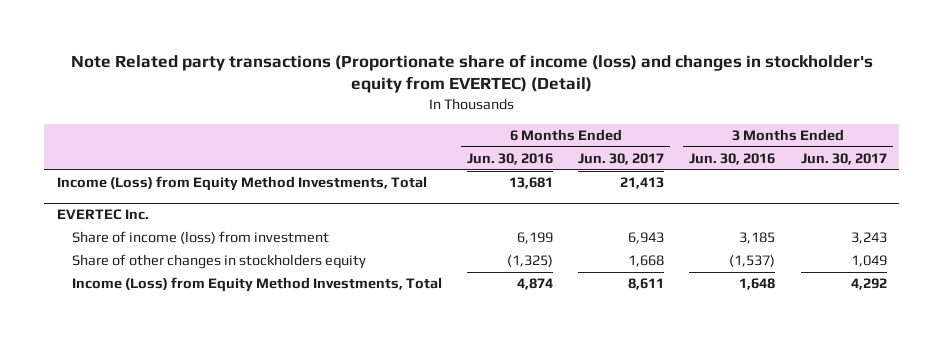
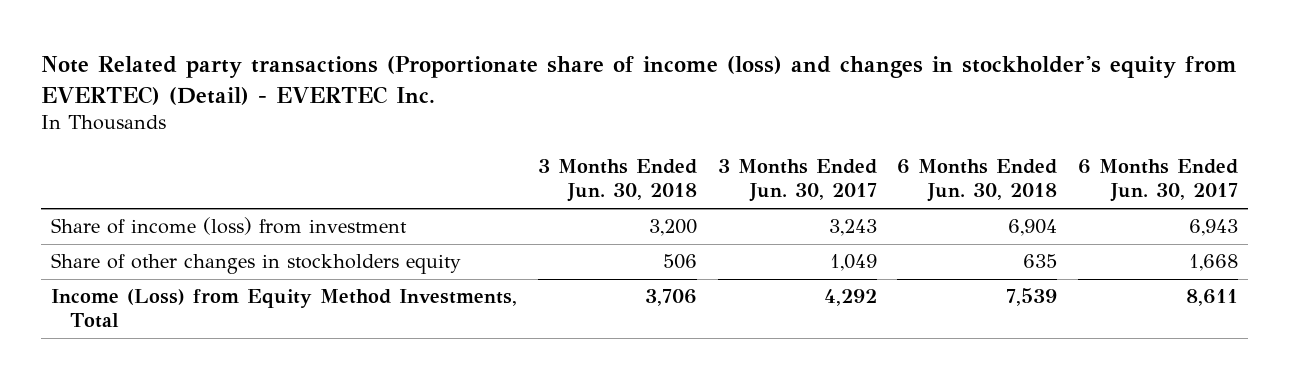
[70,53,873,94] Note Related party transactions (Proportionate share of income (loss) and changes in stockholder's equity from EVERTEC) (Detail) -> [41,54,1238,105] Note Related party transactions (Proportionate share of income (loss) and changes in stockholder's equity from EVERTEC) (Detail) - EVERTEC Inc.
[466,152,553,165] Jun. 30, 2016 -> none
[689,152,776,165] Jun. 30, 2016 -> none
none -> [538,159,698,203] 3 Months Ended Jun. 30, 2018
none -> [897,159,1058,203] 6 Months Ended Jun. 30, 2018
[56,176,427,192] Income (Loss) from Equity Method Investments, Total -> none
[56,209,149,221] EVERTEC Inc. -> none

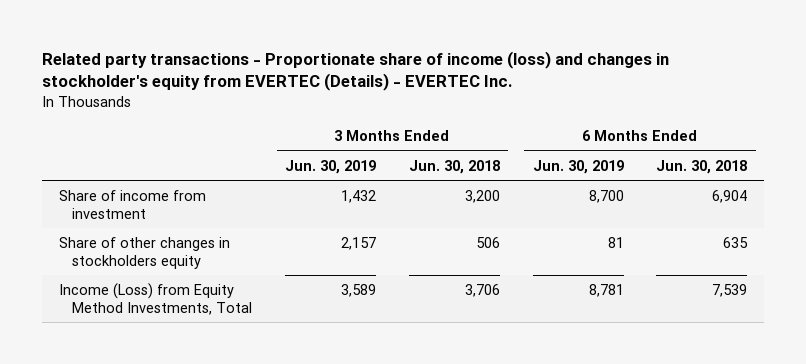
[41,54,1238,105] Note Related party transactions (Proportionate share of income (loss) and changes in stockholder's equity from EVERTEC) (Detail) - EVERTEC Inc. -> [42,50,670,92] Related party transactions - Proportionate share of income (loss) and changes in stockholder's equity from EVERTEC (Details) - EVERTEC Inc.
[717,159,877,203] 3 Months Ended Jun. 30, 2017 -> none
[1077,159,1238,203] 6 Months Ended Jun. 30, 2017 -> none
none -> [284,159,376,174] Jun. 30, 2019
none -> [532,159,624,174] Jun. 30, 2019
[51,217,408,236] Share of income (loss) from investment -> [58,189,206,219] Share of income from investment

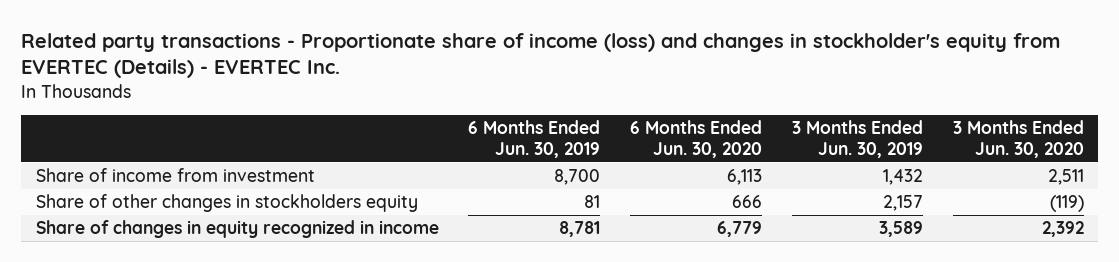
[408,159,500,174] Jun. 30, 2018 -> none
[656,159,748,174] Jun. 30, 2018 -> none
none -> [630,120,763,158] 6 Months Ended Jun. 30, 2020
none -> [952,120,1084,158] 3 Months Ended Jun. 30, 2020
[58,282,253,315] Income (Loss) from Equity Method Investments, Total -> [35,220,439,239] Share of changes in equity recognized in income

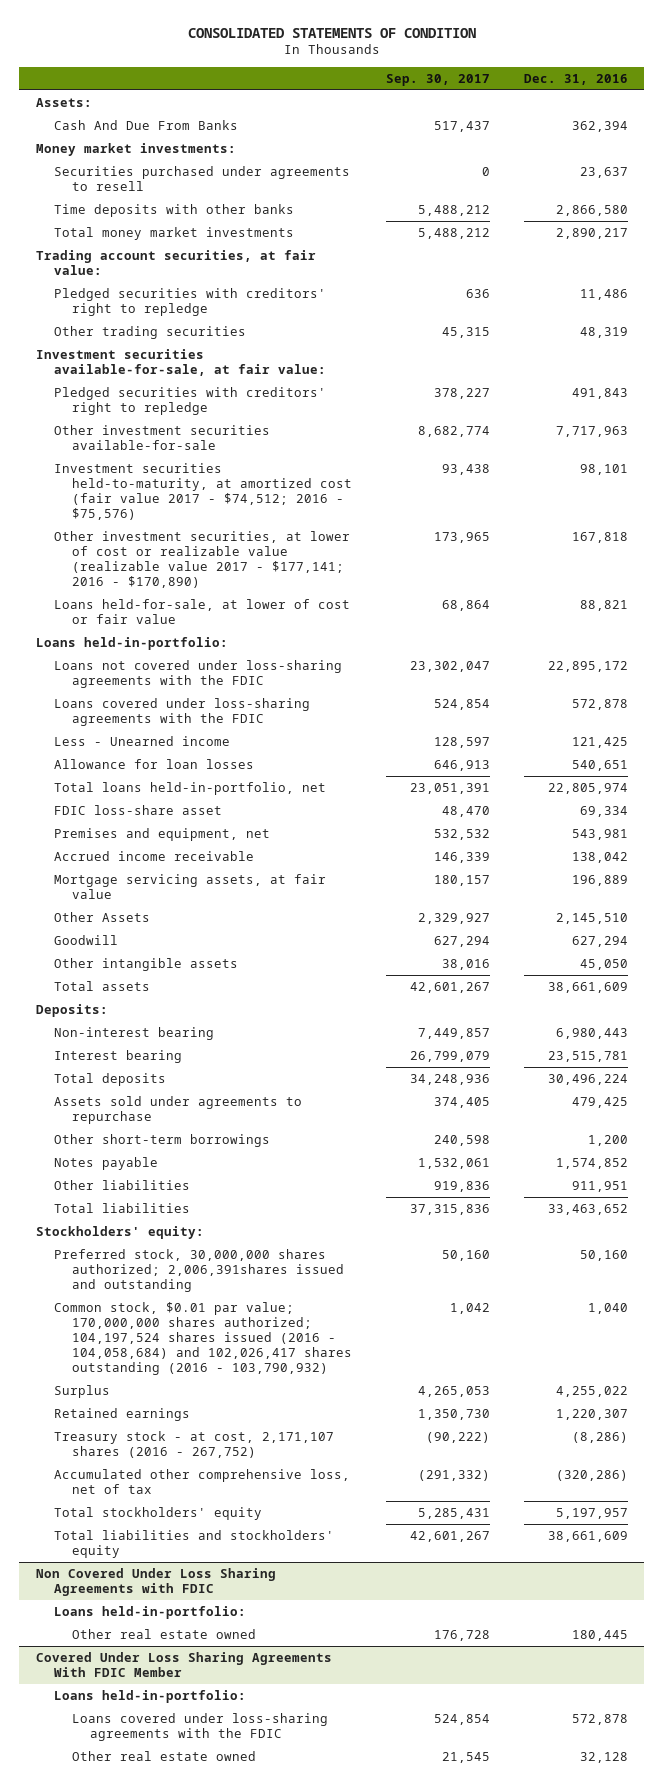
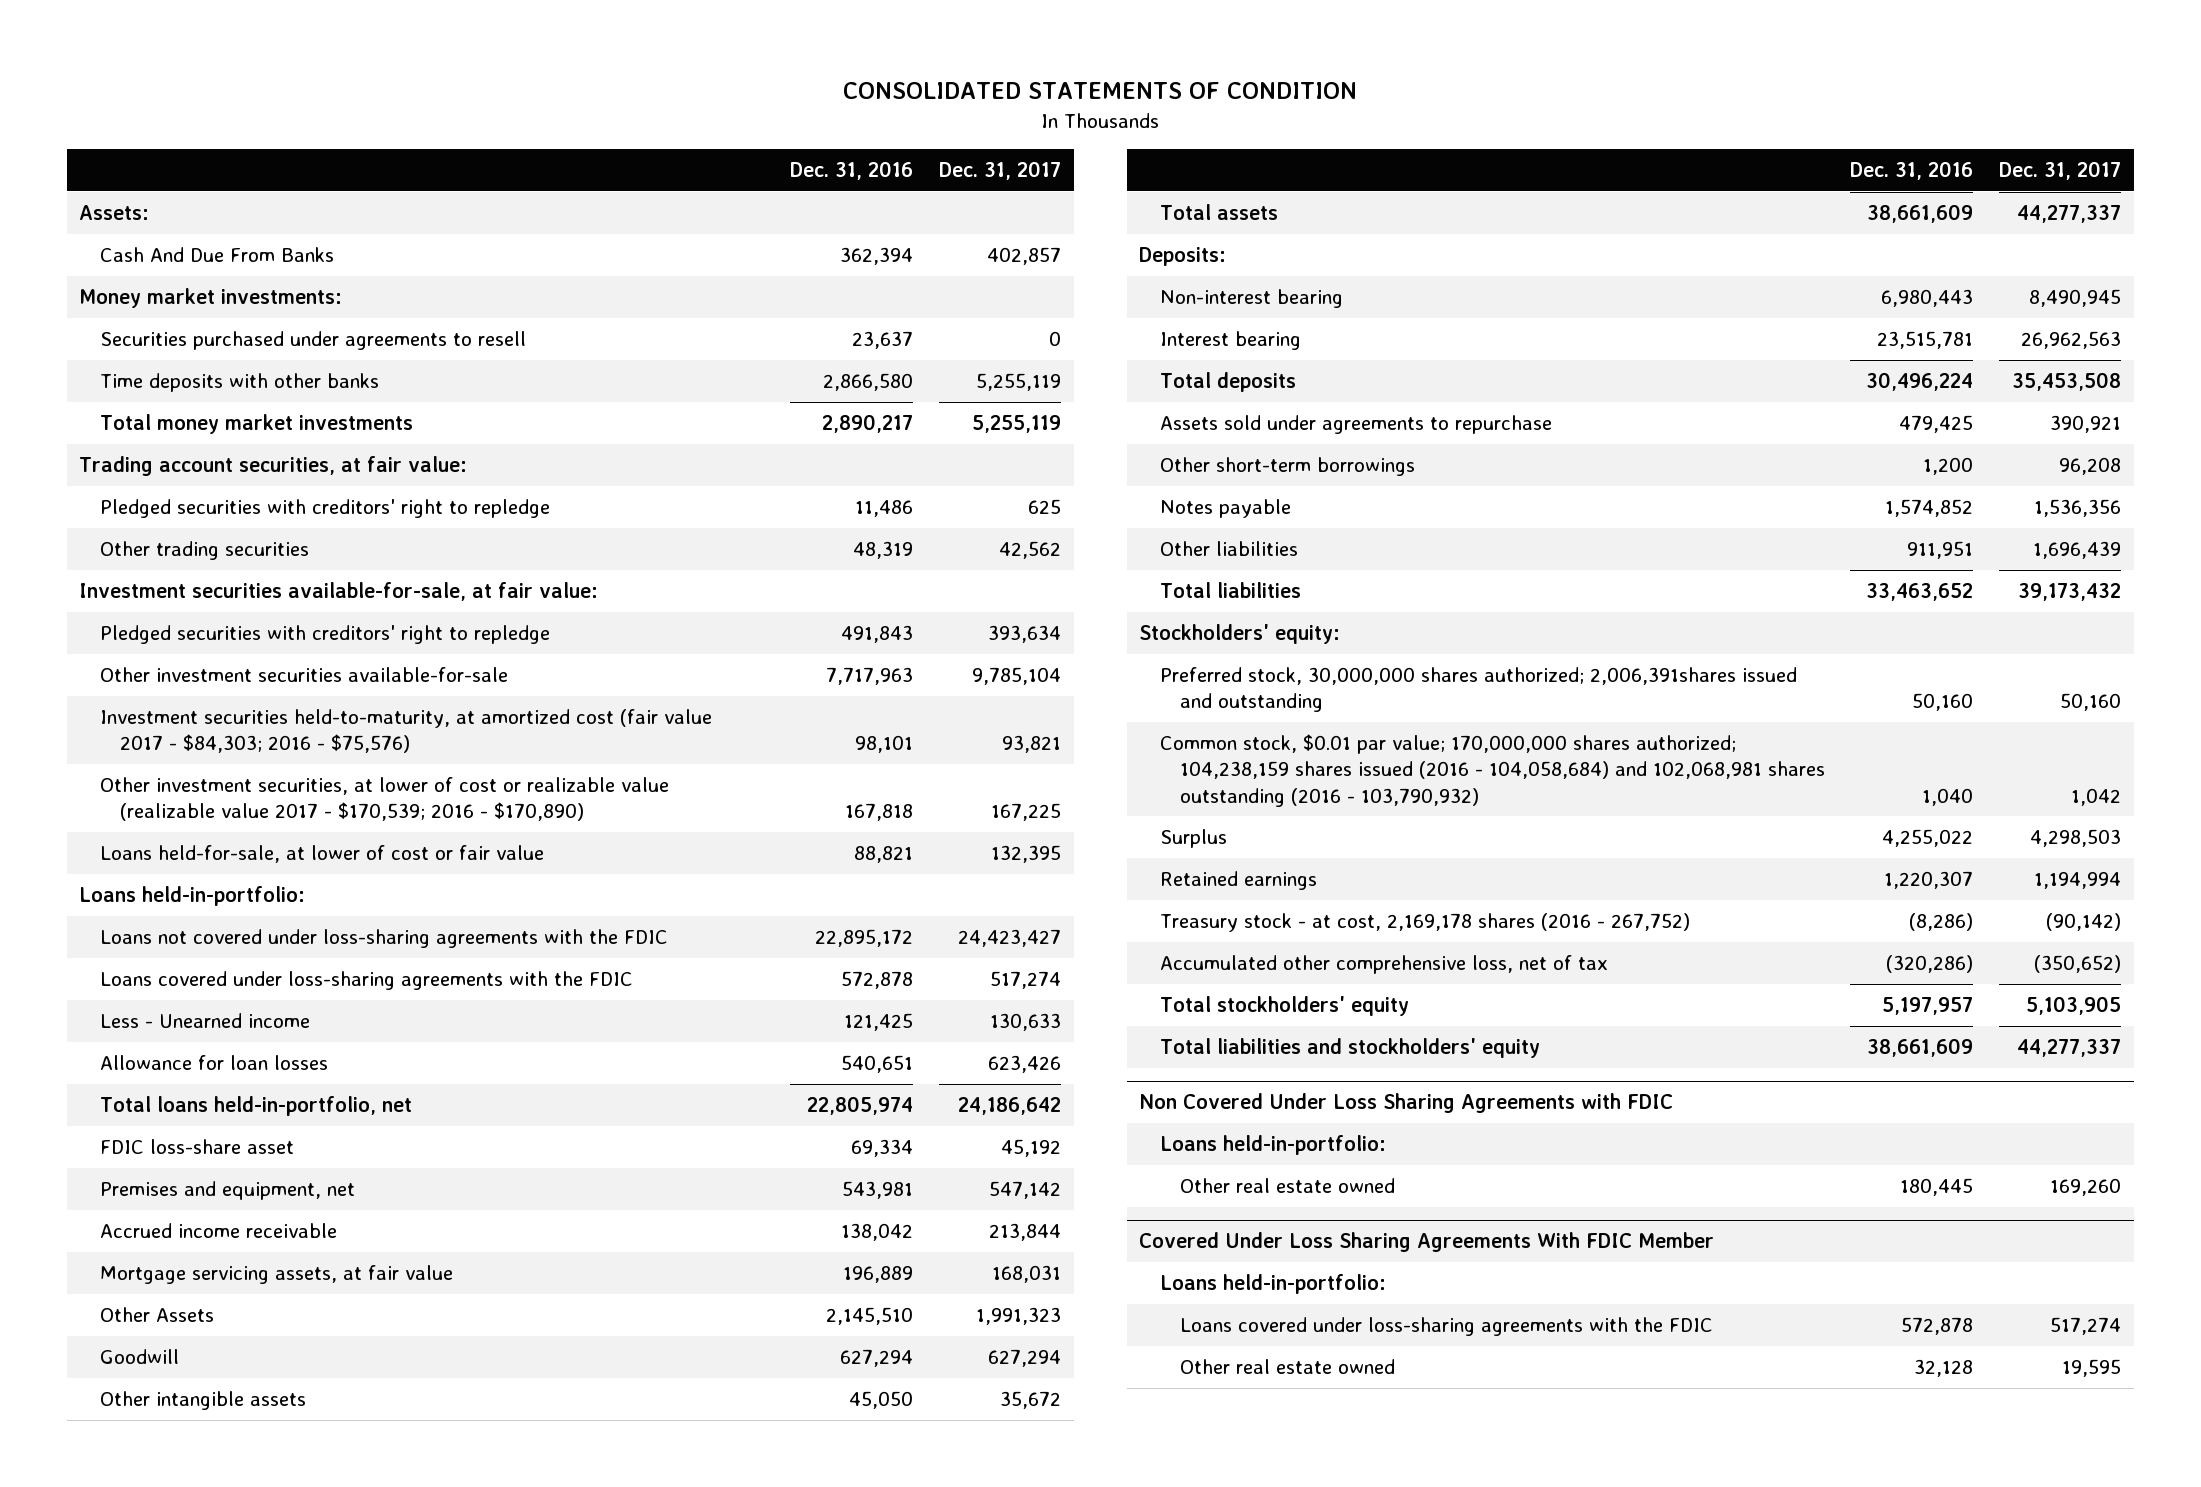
[385,73,490,86] Sep. 30, 2017 -> none
none -> [939,161,1062,181] Dec. 31, 2017
[53,463,353,521] Investment securities held-to-maturity, at amortized cost (fair value 2017 - $74,512; 2016 - $75,576) -> [99,708,712,754] Investment securities held-to-maturity, at amortized cost (fair value 2017 - $84,303; 2016 - $75,576)
[53,531,350,589] Other investment securities, at lower of cost or realizable value (realizable value 2017 - $177,141; 2016 - $170,890) -> [99,776,669,822] Other investment securities, at lower of cost or realizable value (realizable value 2017 - $170,539; 2016 - $170,890)
[53,1302,353,1376] Common stock, $0.01 par value; 170,000,000 shares authorized; 104,197,524 shares issued (2016 - 104,058,684) and 102,026,417 shares outstanding (2016 - 103,790,932) -> [1159,733,1825,807] Common stock, $0.01 par value; 170,000,000 shares authorized; 104,238,159 shares issued (2016 - 104,058,684) and 102,068,981 shares outstanding (2016 - 103,790,932)
[53,1431,334,1459] Treasury stock - at cost, 2,171,107 shares (2016 - 267,752) -> [1159,912,1690,932] Treasury stock - at cost, 2,169,178 shares (2016 - 267,752)

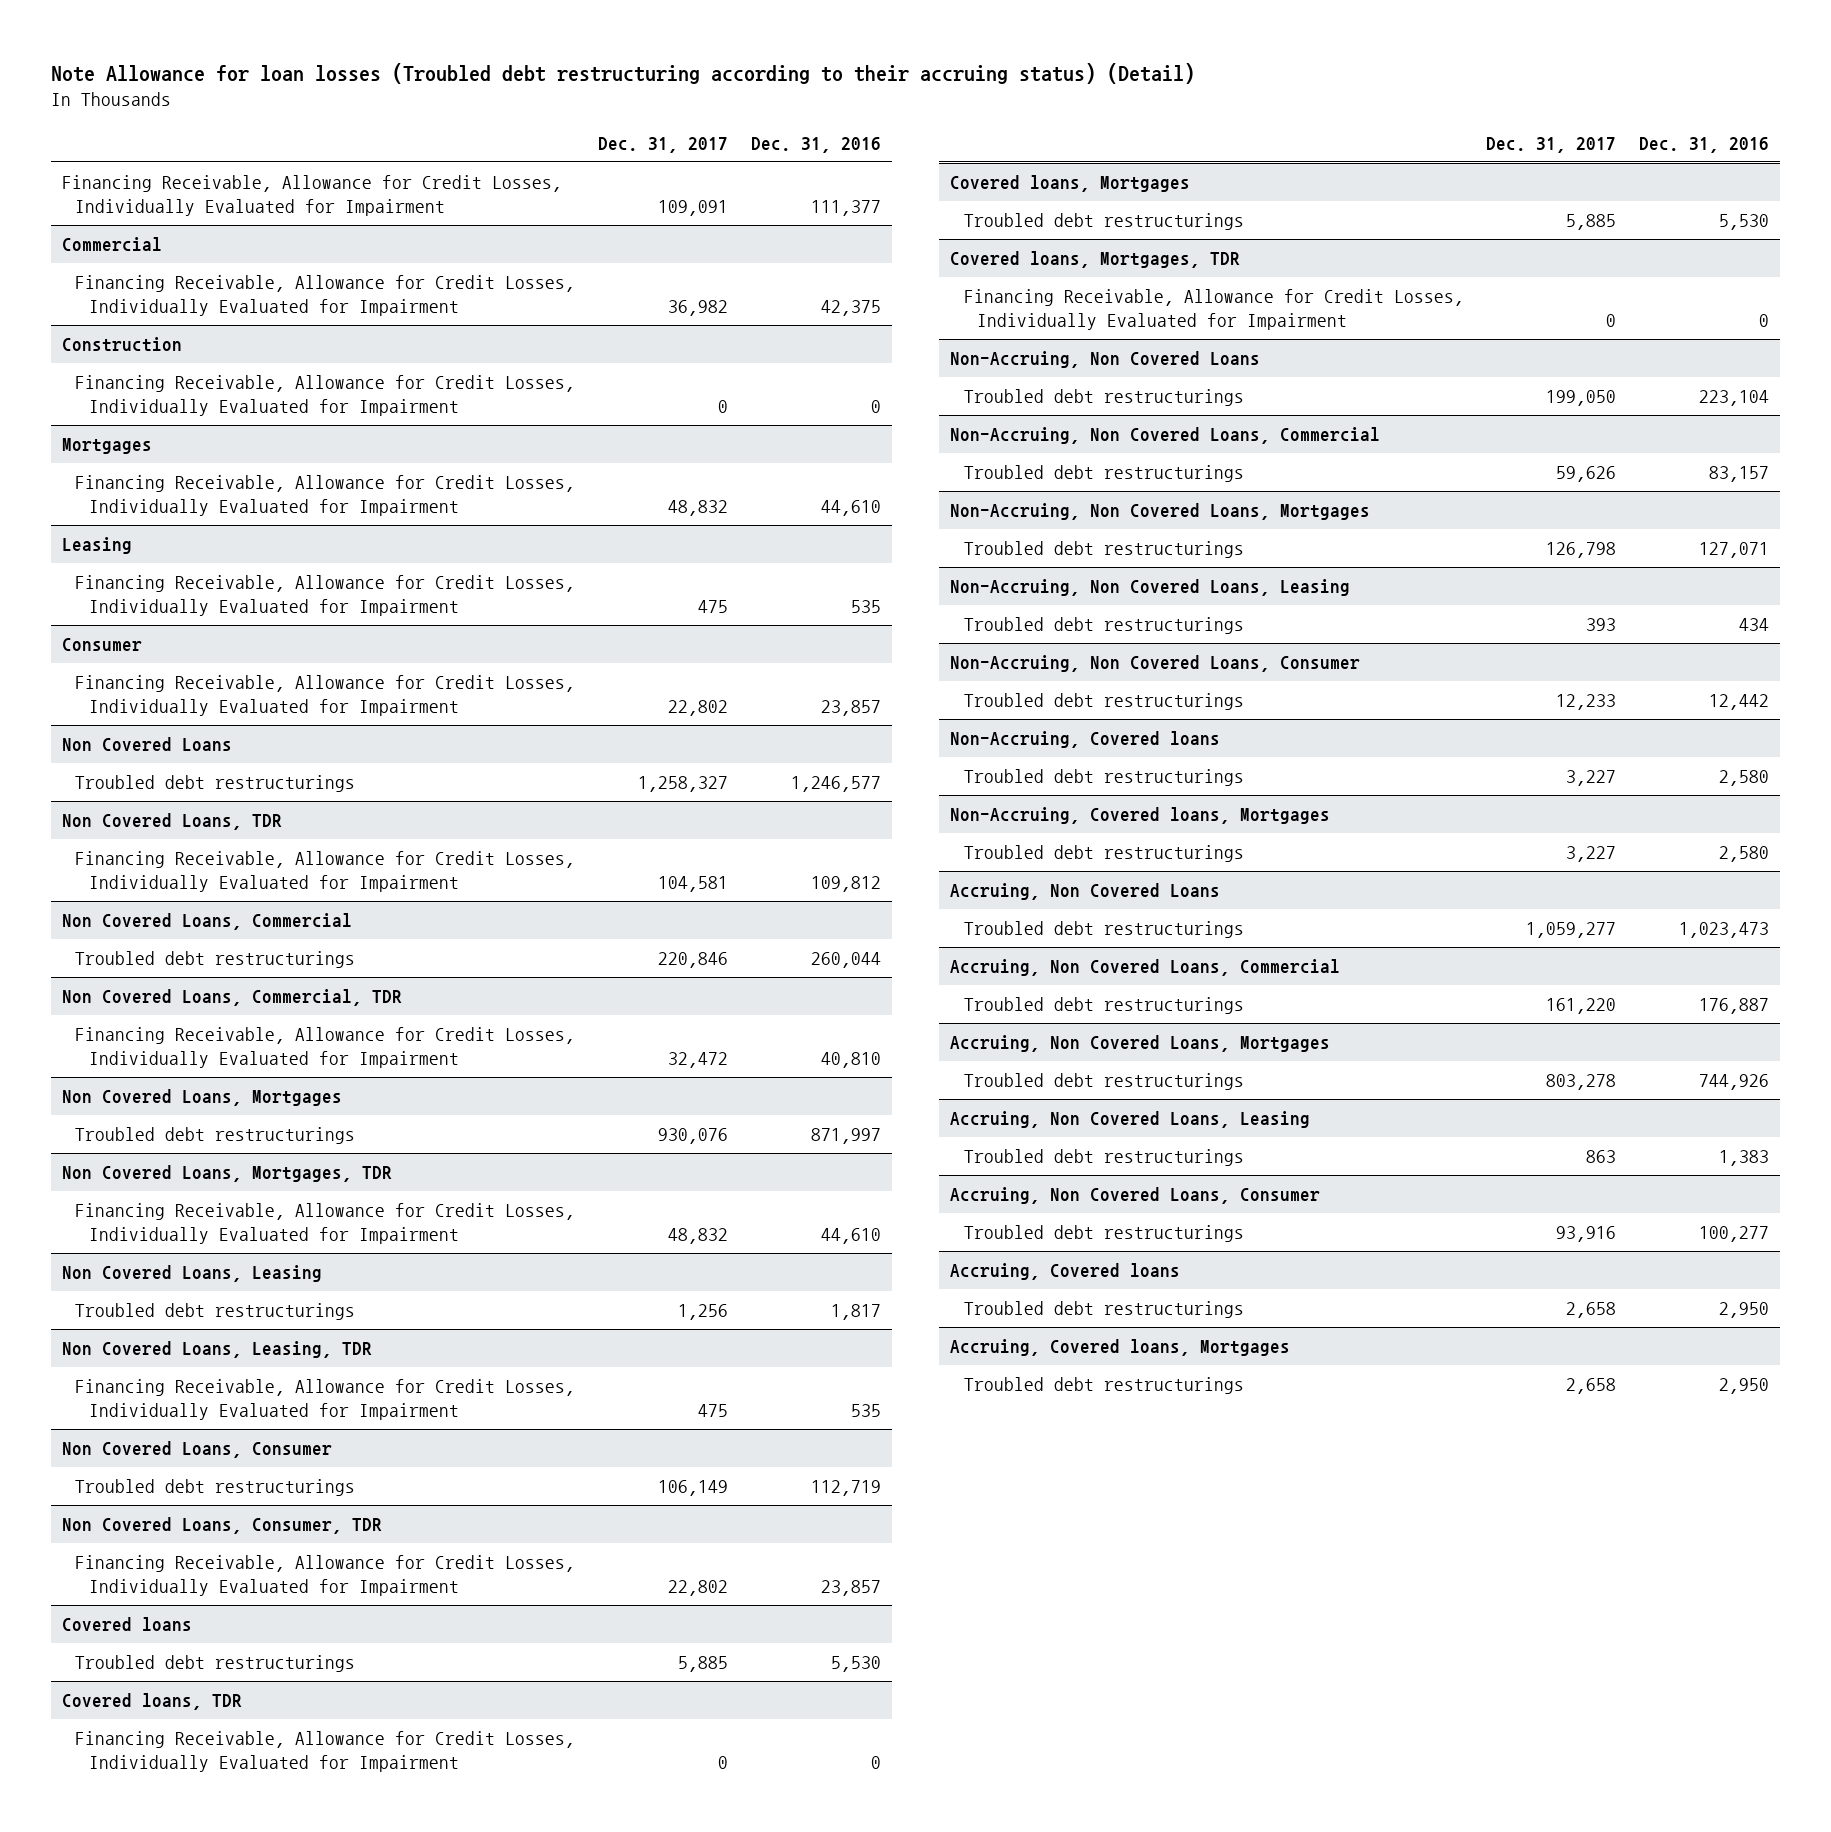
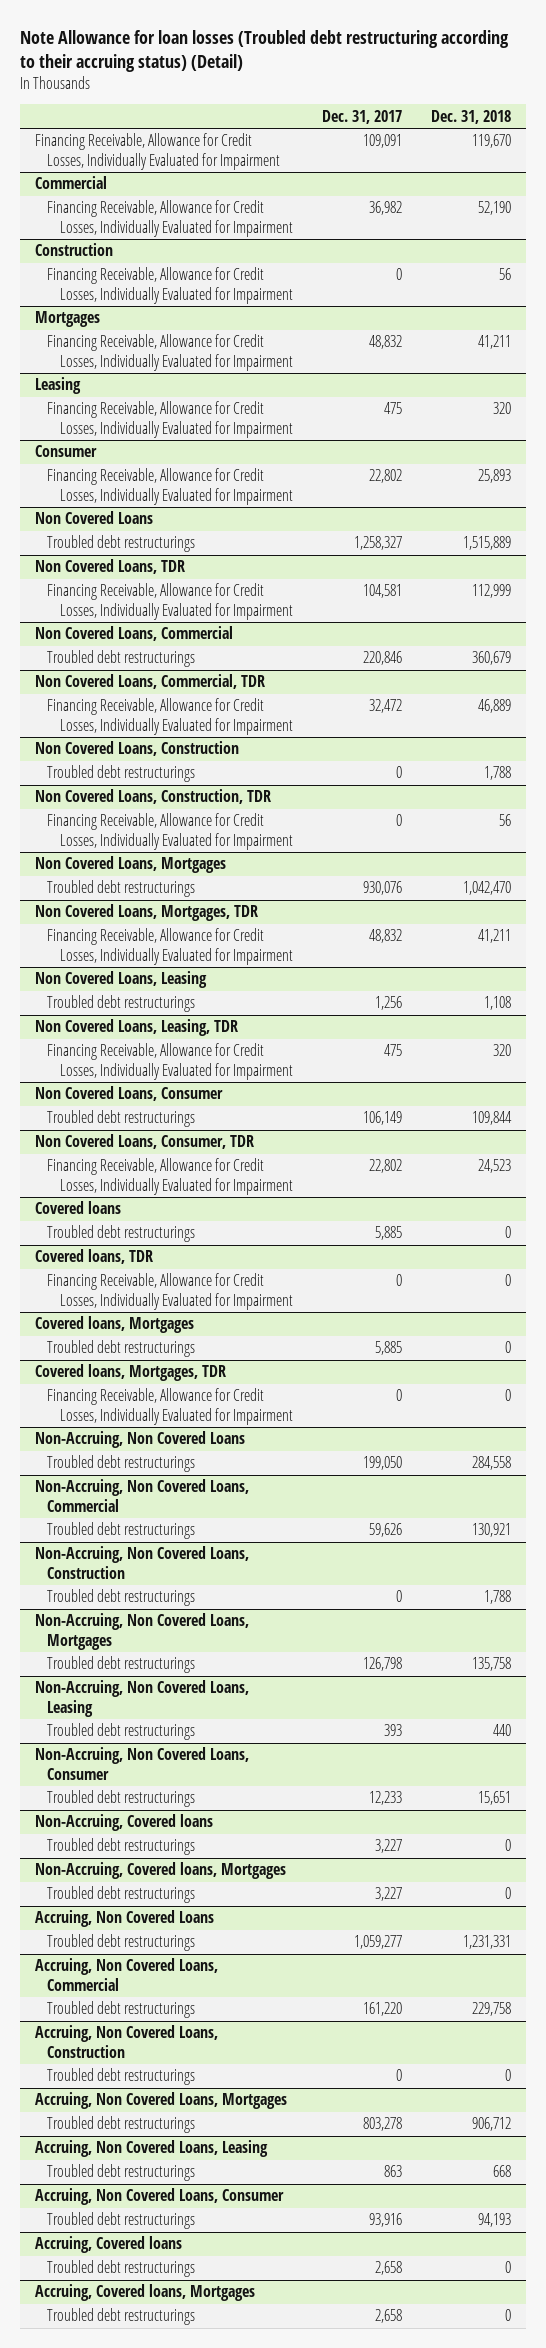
[750,136,881,153] Dec. 31, 2016 -> none
none -> [431,109,512,124] Dec. 31, 2018
none -> [34,741,239,757] Non Covered Loans, Construction
none -> [47,765,196,783] Troubled debt restructurings
none -> [34,789,271,805] Non Covered Loans, Construction, TDR
none -> [47,813,293,850] Financing Receivable, Allowance for Credit Losses, Individually Evaluated for Impairment
none -> [34,1546,249,1579] Non-Accruing, Non Covered Loans, Construction
none -> [47,1589,196,1607] Troubled debt restructurings
none -> [34,2025,218,2058] Accruing, Non Covered Loans, Construction
none -> [47,2068,196,2086] Troubled debt restructurings

